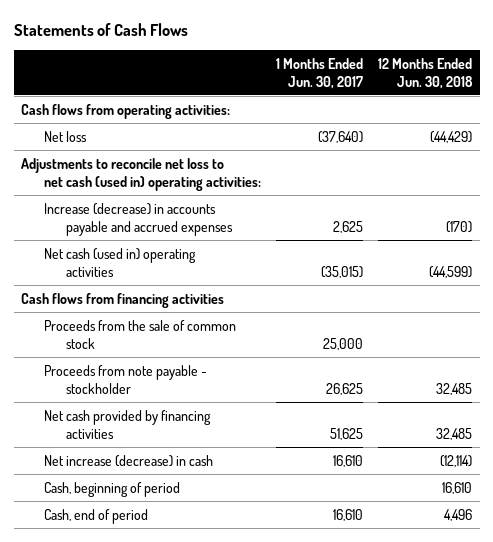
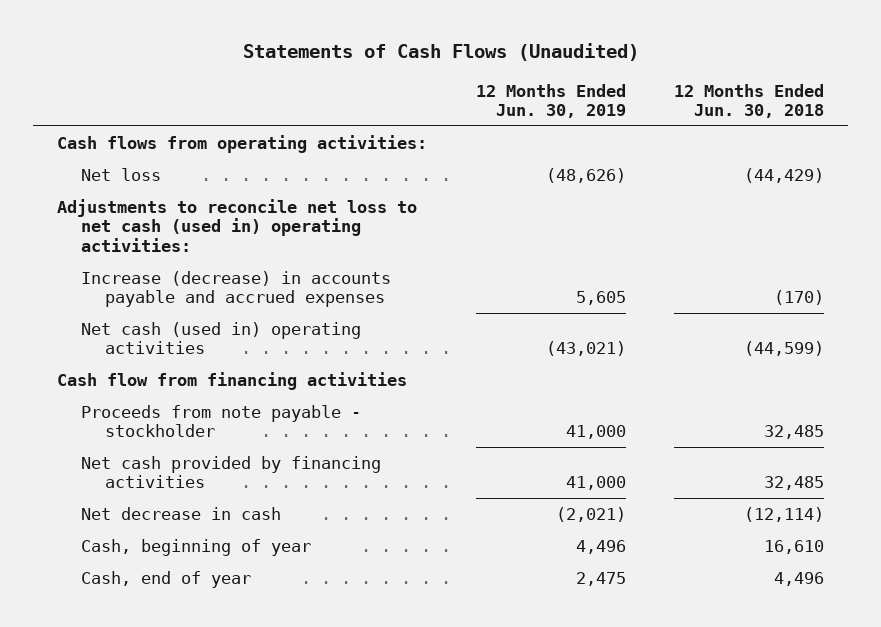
[13,22,188,36] Statements of Cash Flows -> [242,43,639,62] Statements of Cash Flows (Unaudited)
[275,57,363,89] 1 Months Ended Jun. 30, 2017 -> none
none -> [475,83,626,119] 12 Months Ended Jun. 30, 2019
[43,319,236,349] Proceeds from the sale of common stock -> none
[21,292,225,308] Cash flows from financing activities -> [57,371,408,390] Cash flow from financing activities
[43,454,213,467] Net increase (decrease) in cash -> [81,506,282,520] Net decrease in cash
[43,481,180,497] Cash, beginning of period -> [81,538,312,556] Cash, beginning of year
[43,508,148,524] Cash, end of period -> [81,570,252,588] Cash, end of year

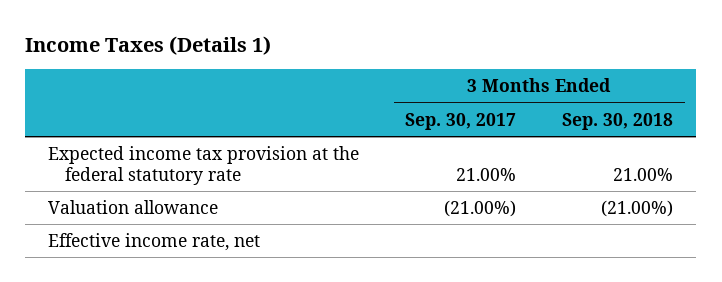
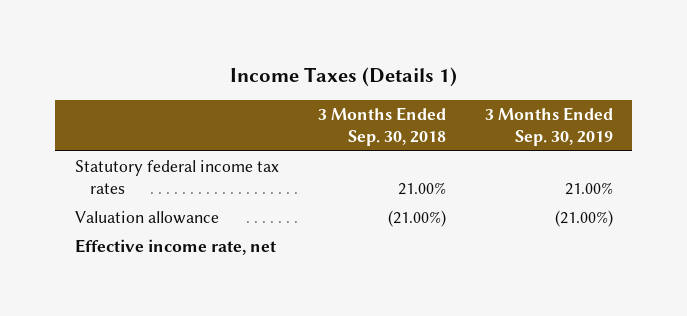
[405,112,517,130] Sep. 30, 2017 -> none
none -> [484,107,613,146] 3 Months Ended Sep. 30, 2019
[48,145,360,185] Expected income tax provision at the federal statutory rate -> [74,160,279,194] Statutory federal income tax rates

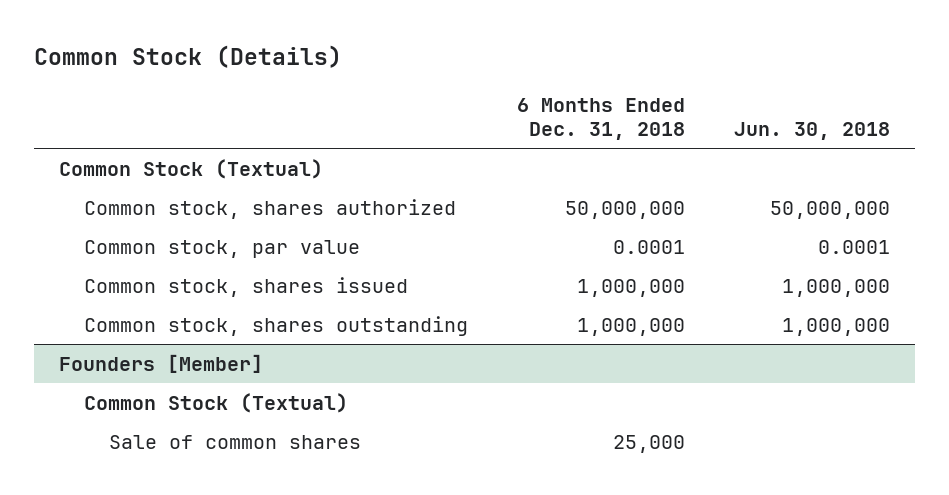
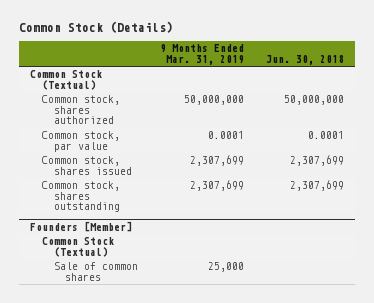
[516,98,685,140] 6 Months Ended Dec. 31, 2018 -> none
none -> [159,44,244,65] 9 Months Ended Mar. 31, 2019
[782,278,891,297] 1,000,000 -> [290,155,345,167] 2,307,699
[782,317,891,336] 1,000,000 -> [290,180,345,192] 2,307,699

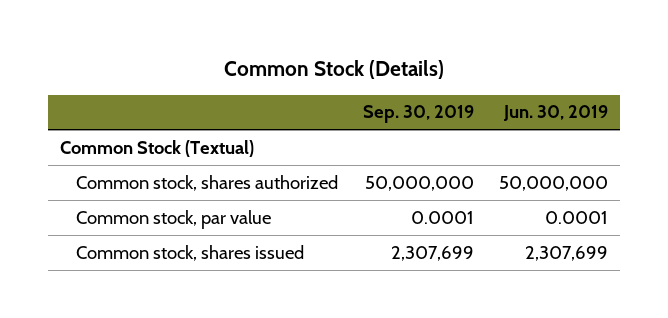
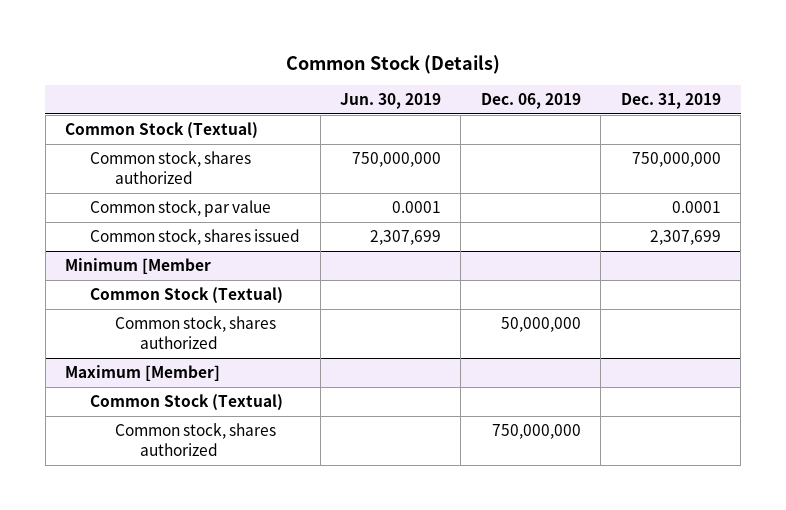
[362,105,474,124] Sep. 30, 2019 -> none
none -> [480,93,581,110] Dec. 06, 2019
none -> [620,93,721,110] Dec. 31, 2019
[498,175,608,191] 50,000,000 -> [352,152,442,168] 750,000,000
none -> [65,258,212,275] Minimum [Member
none -> [90,287,284,305] Common Stock (Textual)
none -> [115,316,277,350] Common stock, shares authorized
none -> [65,365,221,382] Maximum [Member]
none -> [90,394,284,412] Common Stock (Textual)
none -> [115,423,277,457] Common stock, shares authorized

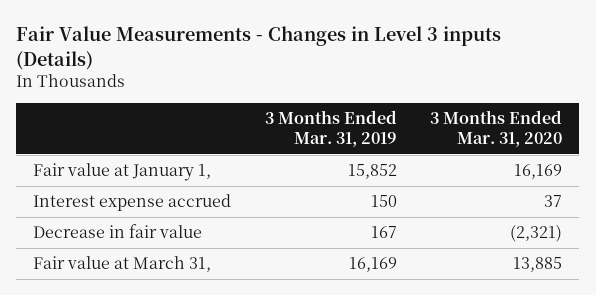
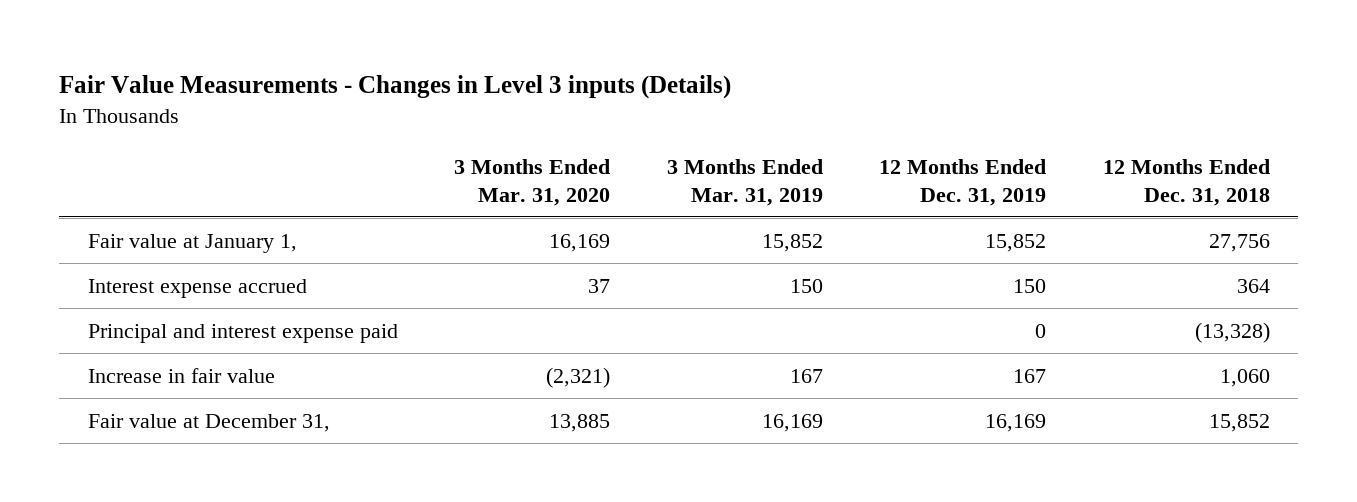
none -> [879,158,1047,206] 12 Months Ended Dec. 31, 2019
none -> [1102,158,1270,206] 12 Months Ended Dec. 31, 2018
none -> [87,323,398,343] Principal and interest expense paid
[33,224,203,239] Decrease in fair value -> [87,367,275,383] Increase in fair value
[33,256,212,273] Fair value at March 31, -> [87,413,330,432] Fair value at December 31,

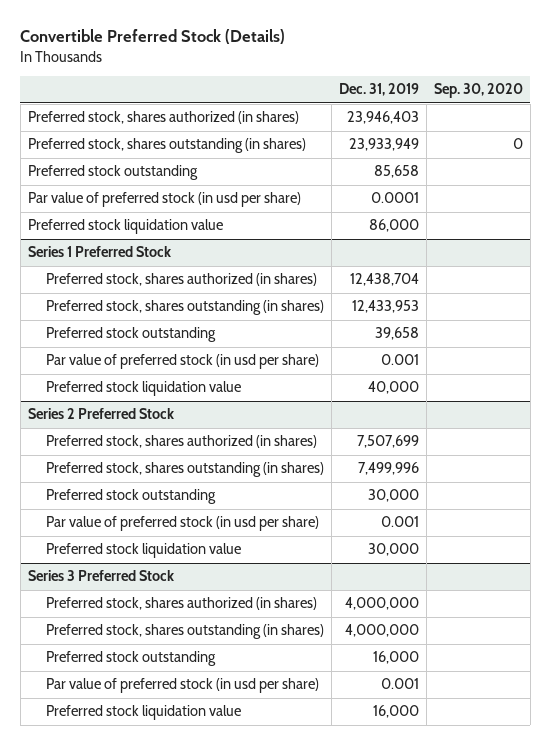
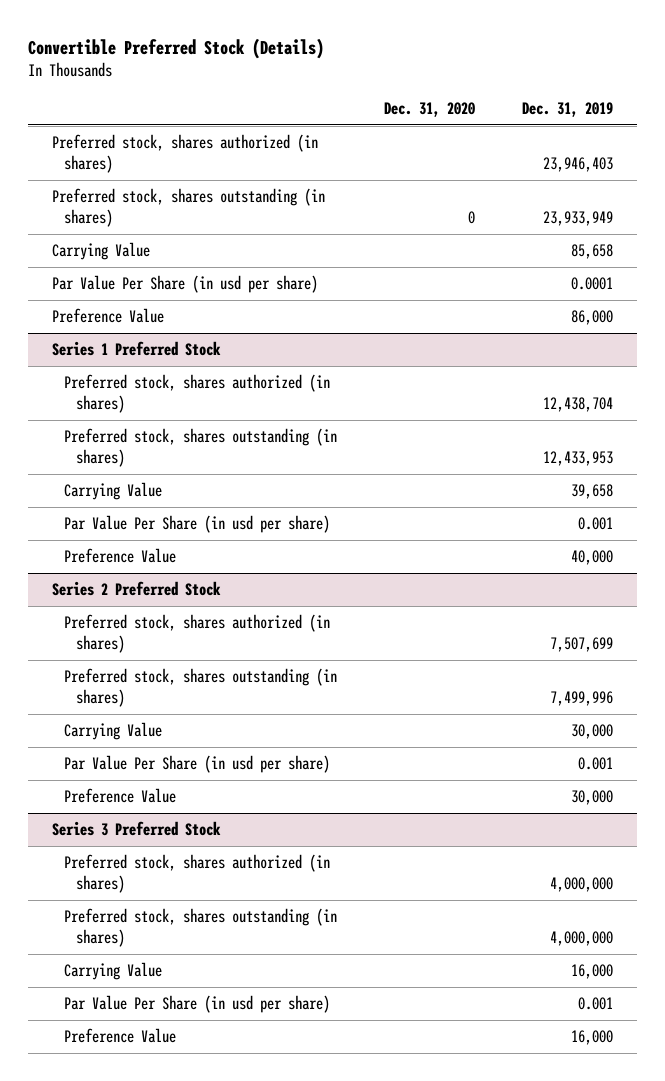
[433,83,523,99] Sep. 30, 2020 -> none
none -> [384,102,476,118] Dec. 31, 2020
[27,165,198,181] Preferred stock outstanding -> [51,242,150,261] Carrying Value
[27,192,301,208] Par value of preferred stock (in usd per share) -> [51,275,318,294] Par Value Per Share (in usd per share)
[27,219,223,235] Preferred stock liquidation value -> [51,308,164,324] Preference Value
[45,327,216,343] Preferred stock outstanding -> [64,482,163,501] Carrying Value
[45,354,319,370] Par value of preferred stock (in usd per share) -> [64,515,331,534] Par Value Per Share (in usd per share)
[45,381,241,397] Preferred stock liquidation value -> [64,548,177,564] Preference Value
[45,489,216,505] Preferred stock outstanding -> [64,722,163,741] Carrying Value
[45,516,319,532] Par value of preferred stock (in usd per share) -> [64,755,331,774] Par Value Per Share (in usd per share)
[45,543,241,559] Preferred stock liquidation value -> [64,788,177,804] Preference Value
[45,651,216,667] Preferred stock outstanding -> [64,962,163,981] Carrying Value
[45,678,319,694] Par value of preferred stock (in usd per share) -> [64,995,331,1014] Par Value Per Share (in usd per share)
[45,705,241,721] Preferred stock liquidation value -> [64,1028,177,1044] Preference Value

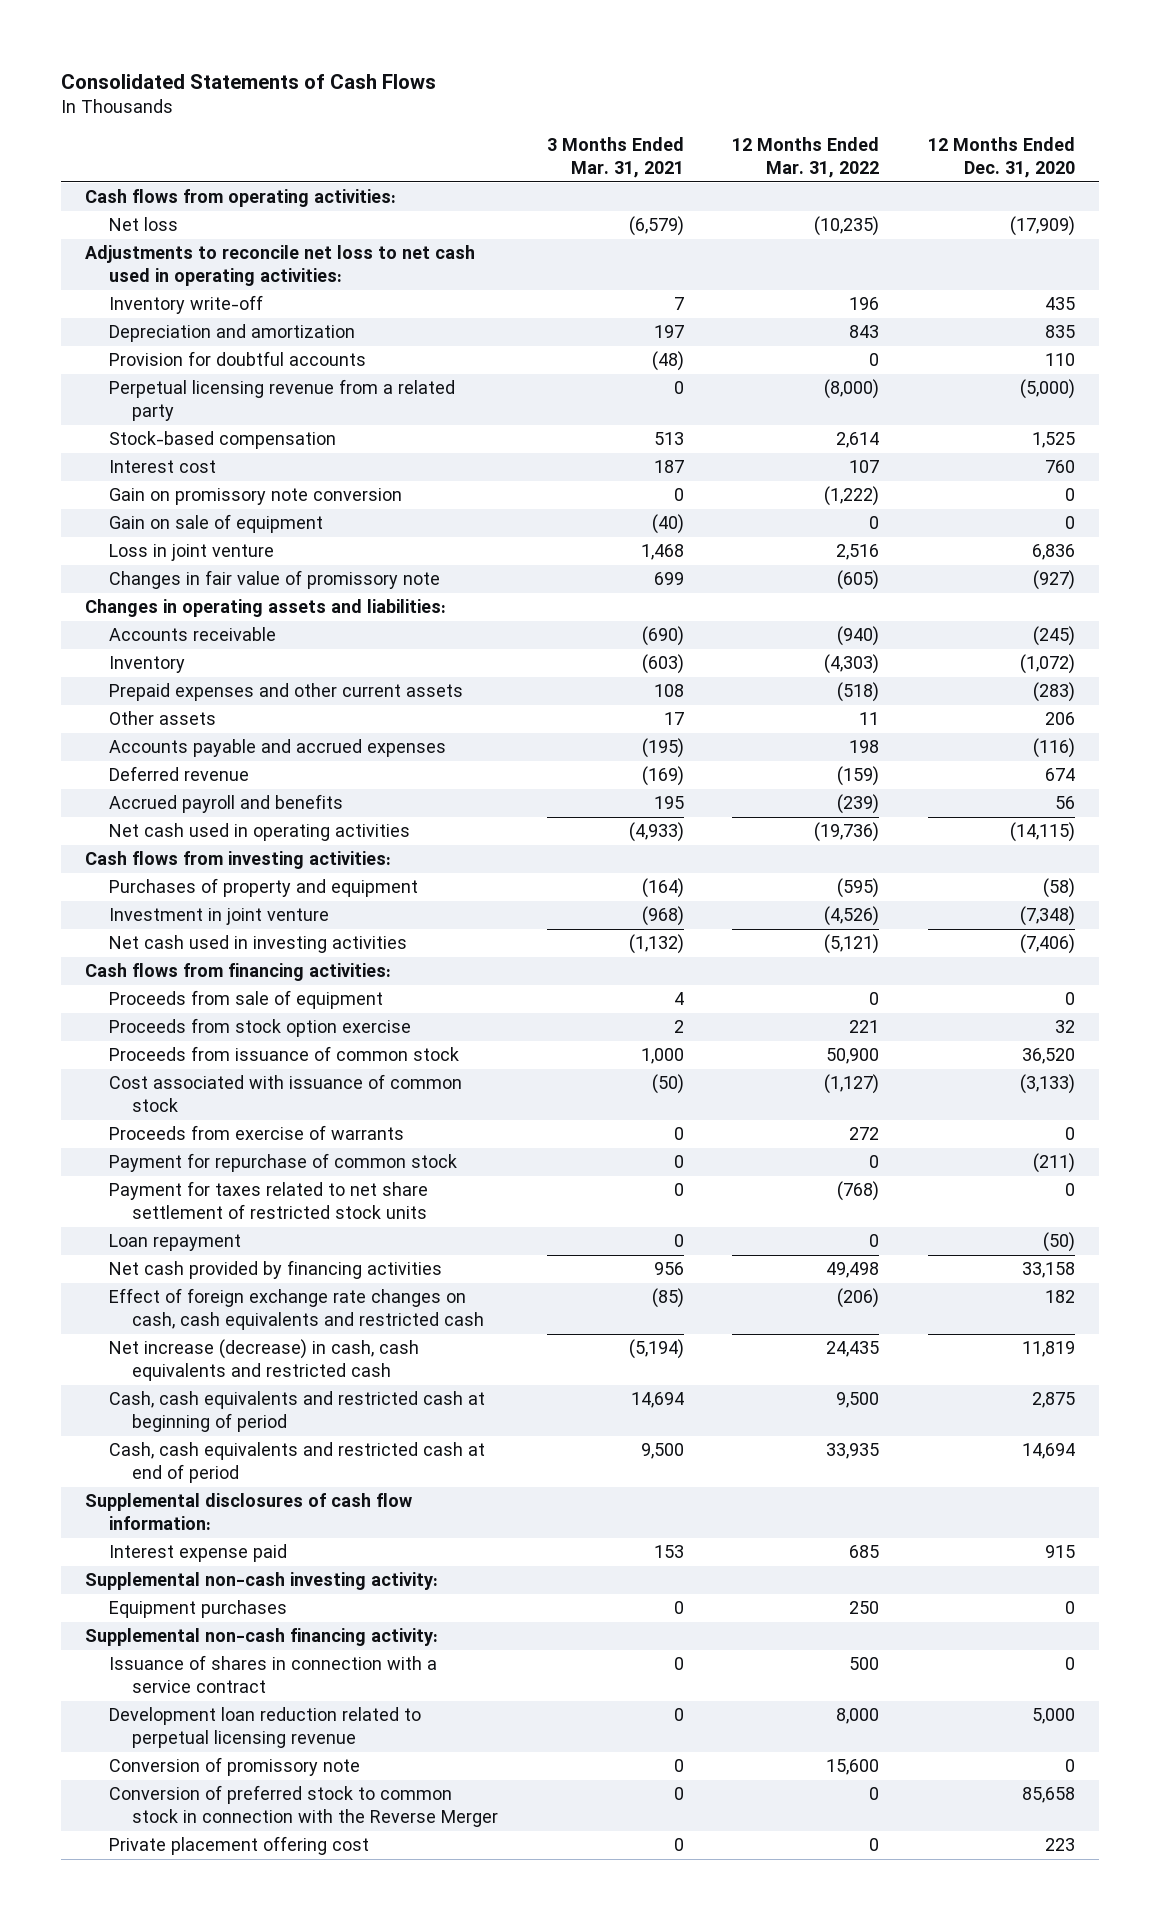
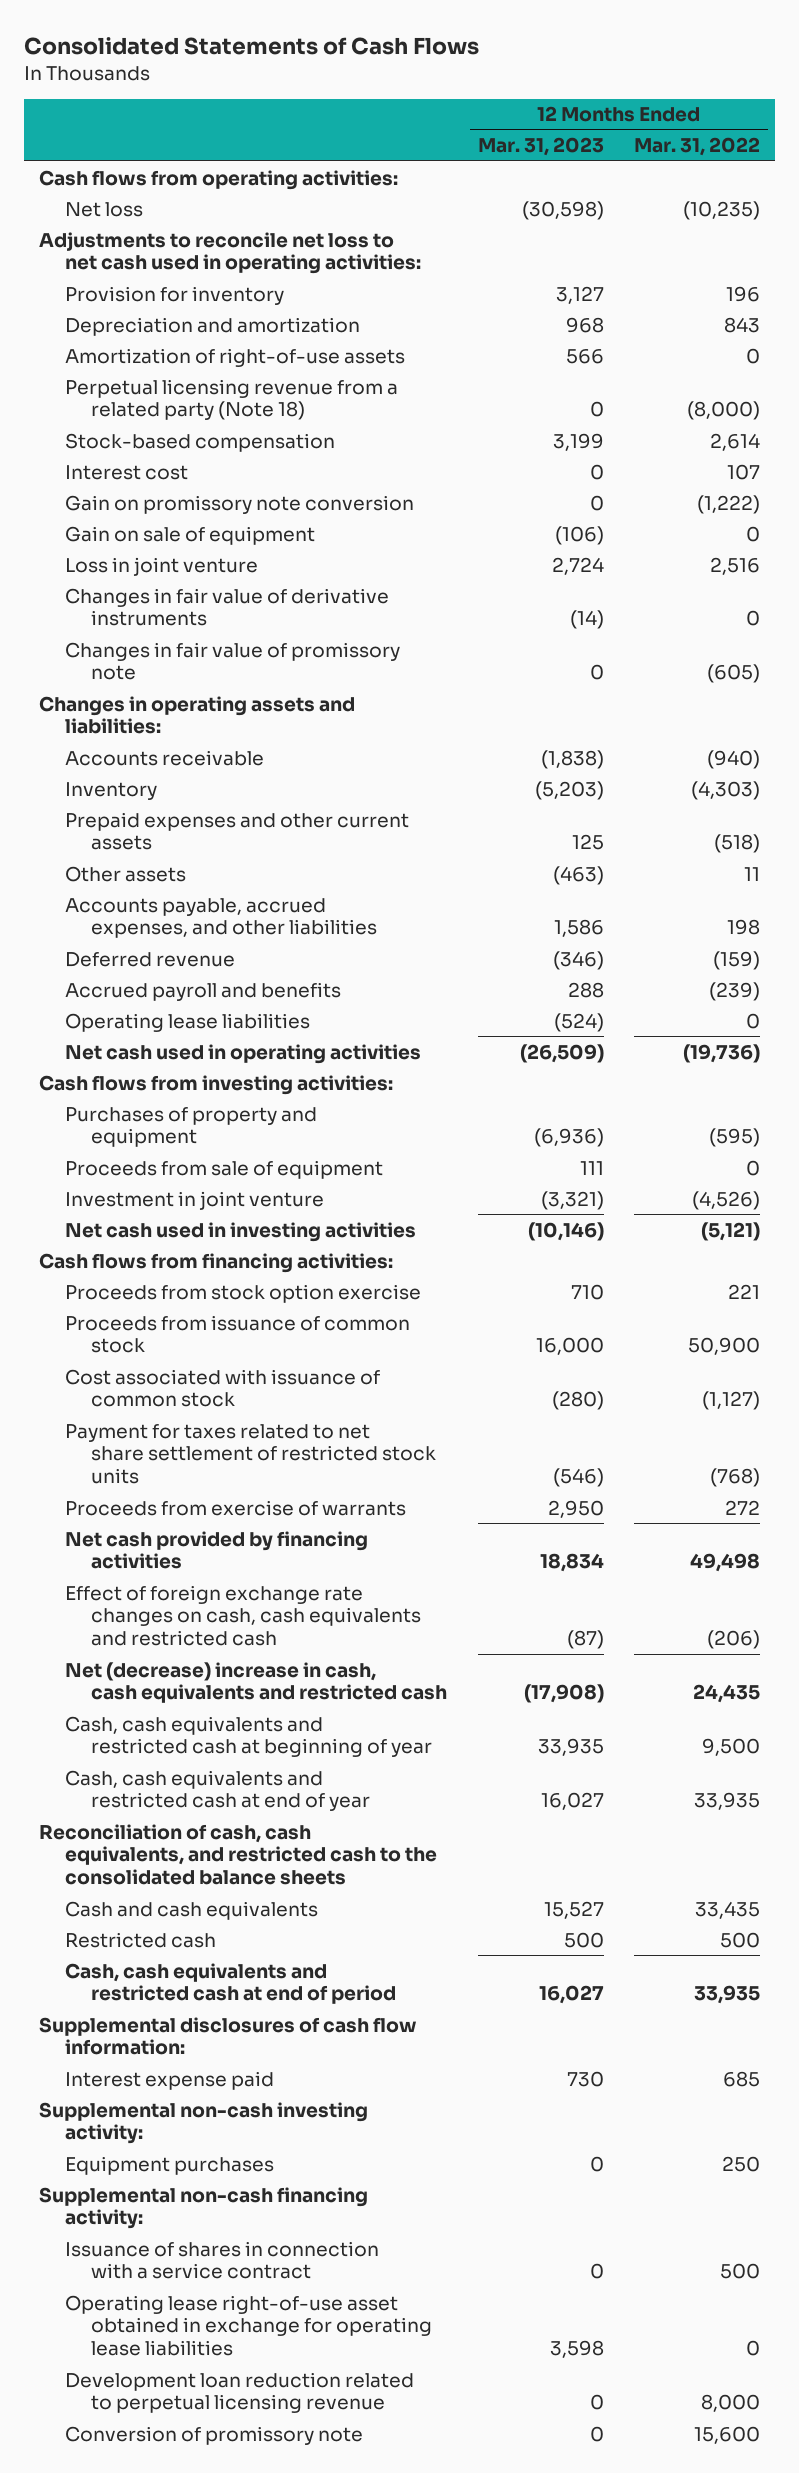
[546,137,684,178] 3 Months Ended Mar. 31, 2021 -> none
[927,137,1075,178] 12 Months Ended Dec. 31, 2020 -> none
none -> [477,137,604,157] Mar. 31, 2023
[108,295,263,315] Inventory write-off -> [65,285,285,305] Provision for inventory
[108,351,366,367] Provision for doubtful accounts -> none
none -> [65,347,406,367] Amortization of right-of-use assets
[108,379,455,422] Perpetual licensing revenue from a related party -> [65,378,399,421] Perpetual licensing revenue from a related party (Note 18)
none -> [65,587,390,627] Changes in fair value of derivative instruments
[108,739,446,758] Accounts payable and accrued expenses -> [65,897,378,939] Accounts payable, accrued expenses, and other liabilities
none -> [65,1012,311,1032] Operating lease liabilities
[108,990,383,1010] Proceeds from sale of equipment -> [65,1159,384,1179] Proceeds from sale of equipment
[108,1153,457,1173] Payment for repurchase of common stock -> none
[108,1234,241,1252] Loan repayment -> none
[108,1125,404,1141] Proceeds from exercise of warrants -> [65,1499,407,1516] Proceeds from exercise of warrants
[108,1339,419,1382] Net increase (decrease) in cash, cash equivalents and restricted cash -> [65,1661,448,1704] Net (decrease) increase in cash, cash equivalents and restricted cash
[108,1391,485,1433] Cash, cash equivalents and restricted cash at beginning of period -> [65,1715,433,1758] Cash, cash equivalents and restricted cash at beginning of year
none -> [65,1769,371,1812] Cash, cash equivalents and restricted cash at end of year
none -> [39,1823,438,1886] Reconciliation of cash, cash equivalents, and restricted cash to the consolidated balance sheets
none -> [65,1900,319,1920] Cash and cash equivalents
none -> [65,1931,217,1948] Restricted cash
none -> [65,2294,433,2357] Operating lease right-of-use asset obtained in exchange for operating lease liabilities
[108,1785,498,1828] Conversion of preferred stock to common stock in connection with the Reverse Merger -> none
[108,1836,369,1856] Private placement offering cost -> none

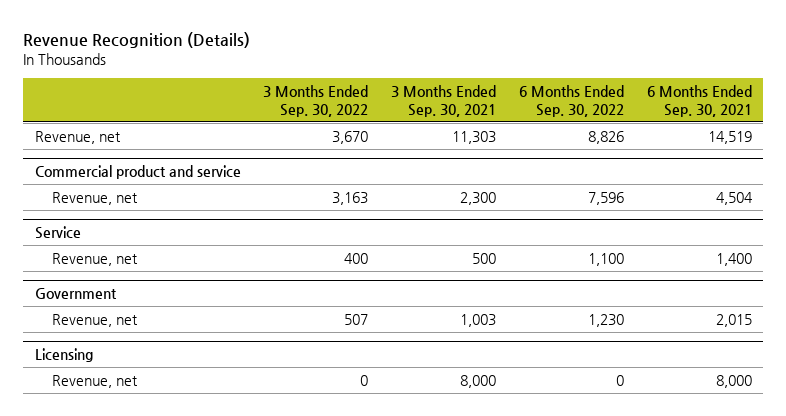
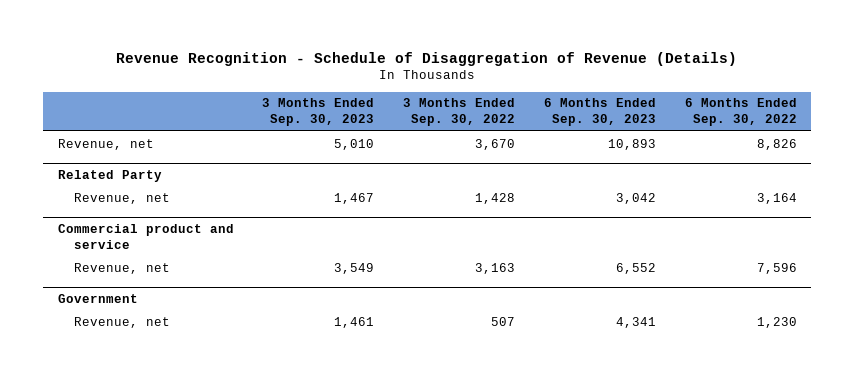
[23,31,251,48] Revenue Recognition (Details) -> [116,51,738,66] Revenue Recognition - Schedule of Disaggregation of Revenue (Details)
[391,84,497,117] 3 Months Ended Sep. 30, 2021 -> none
[646,84,752,117] 6 Months Ended Sep. 30, 2021 -> none
none -> [262,98,375,127] 3 Months Ended Sep. 30, 2023
none -> [543,98,656,127] 6 Months Ended Sep. 30, 2023
none -> [57,169,162,182] Related Party
none -> [74,192,171,204] Revenue, net
[34,226,81,240] Service -> none
[51,253,138,267] Revenue, net -> none
[34,348,93,363] Licensing -> none
[51,375,138,389] Revenue, net -> none

